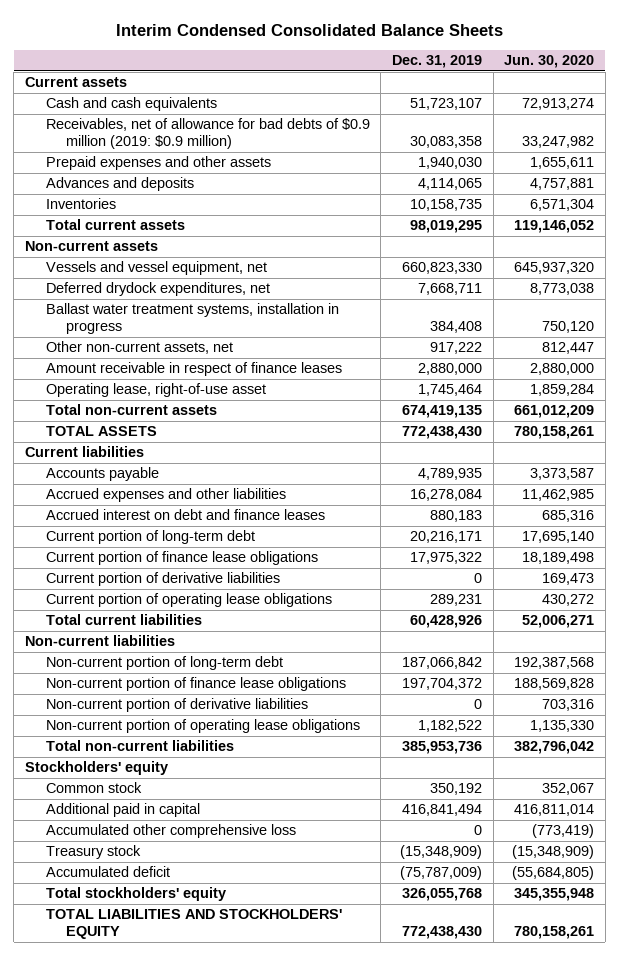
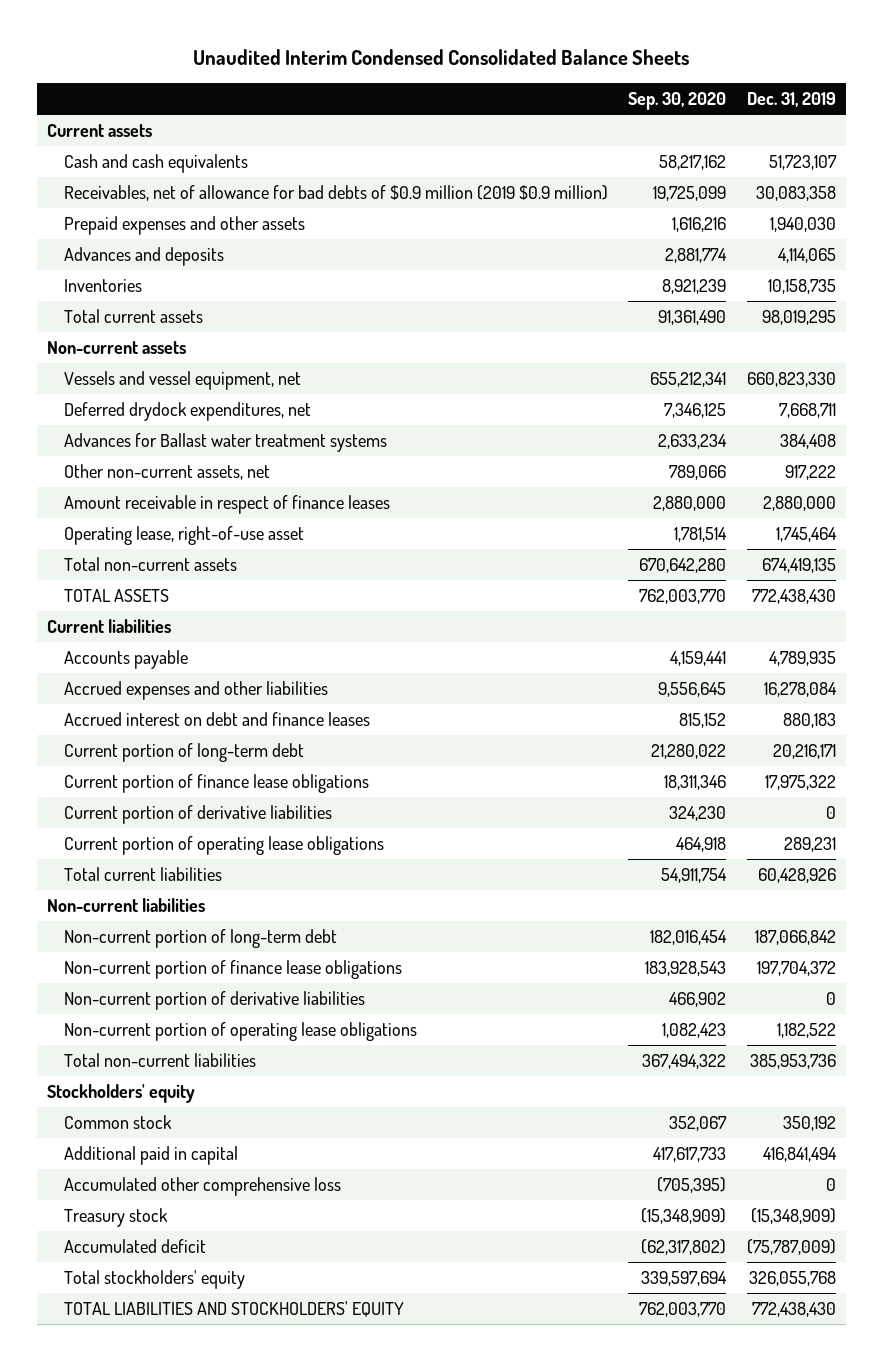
[115,23,503,36] Interim Condensed Consolidated Balance Sheets -> [193,48,690,65] Unaudited Interim Condensed Consolidated Balance Sheets
[504,55,595,69] Jun. 30, 2020 -> none
none -> [628,92,727,111] Sep. 30, 2020
[45,118,370,150] Receivables, net of allowance for bad debts of $0.9 million (2019: $0.9 million) -> [64,185,609,202] Receivables, net of allowance for bad debts of $0.9 million (2019 $0.9 million)
[45,303,339,335] Ballast water treatment systems, installation in progress -> [64,433,388,453] Advances for Ballast water treatment systems

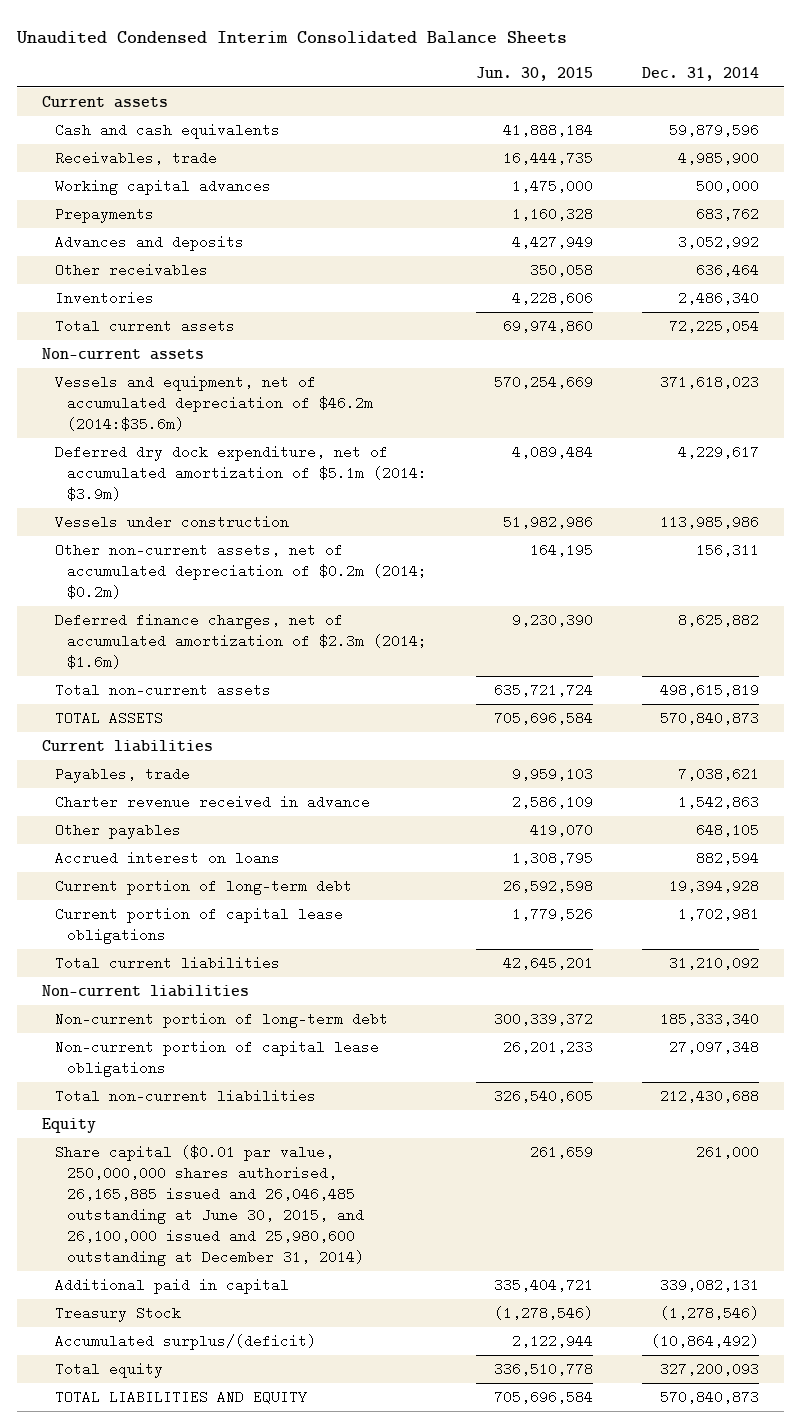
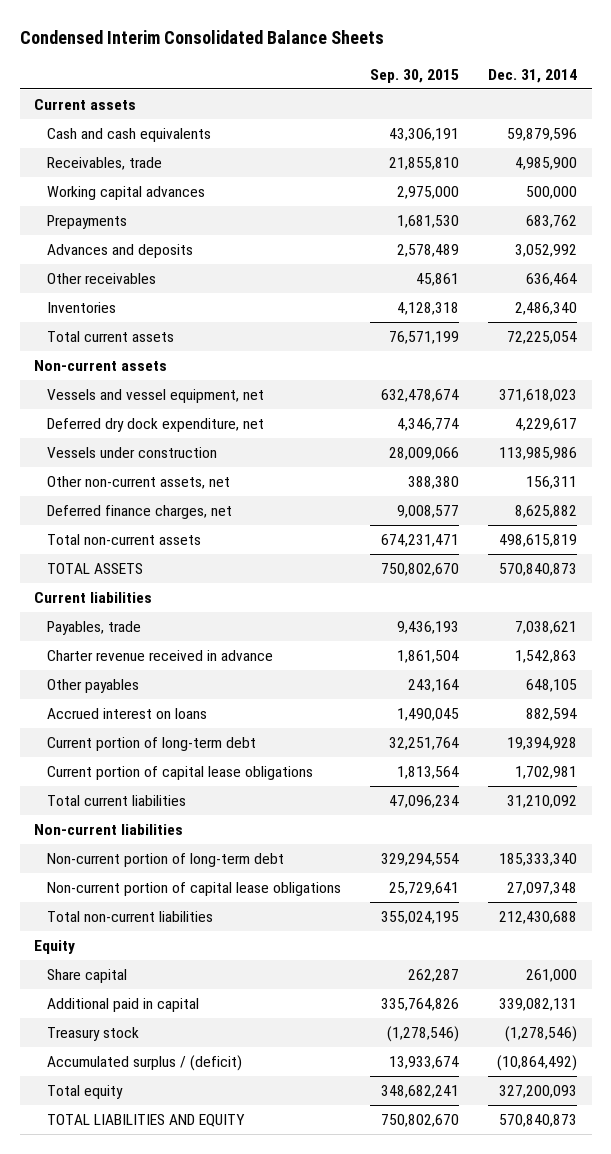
[16,30,568,44] Unaudited Condensed Interim Consolidated Balance Sheets -> [19,29,384,44] Condensed Interim Consolidated Balance Sheets
[476,66,594,81] Jun. 30, 2015 -> none
none -> [369,68,459,83] Sep. 30, 2015
[54,374,374,431] Vessels and equipment, net of accumulated depreciation of $46.2m (2014:$35.6m) -> [46,389,264,404] Vessels and vessel equipment, net
[54,444,428,501] Deferred dry dock expenditure, net of accumulated amortization of $5.1m (2014: $3.9m) -> [46,418,264,433] Deferred dry dock expenditure, net
[54,542,428,599] Other non-current assets, net of accumulated depreciation of $0.2m (2014; $0.2m) -> [46,476,230,490] Other non-current assets, net
[54,612,428,669] Deferred finance charges, net of accumulated amortization of $2.3m (2014; $1.6m) -> [46,505,232,520] Deferred finance charges, net
[54,1144,365,1267] Share capital ($0.01 par value, 250,000,000 shares authorised, 26,165,885 issued and 26,046,485 outstanding at June 30, 2015, and 26,100,000 issued and 25,980,600 outstanding at December 31, 2014) -> [46,969,127,984] Share capital
[54,1305,181,1322] Treasury Stock -> [46,1027,139,1042] Treasury stock
[54,1333,316,1350] Accumulated surplus/(deficit) -> [46,1055,242,1072] Accumulated surplus / (deficit)

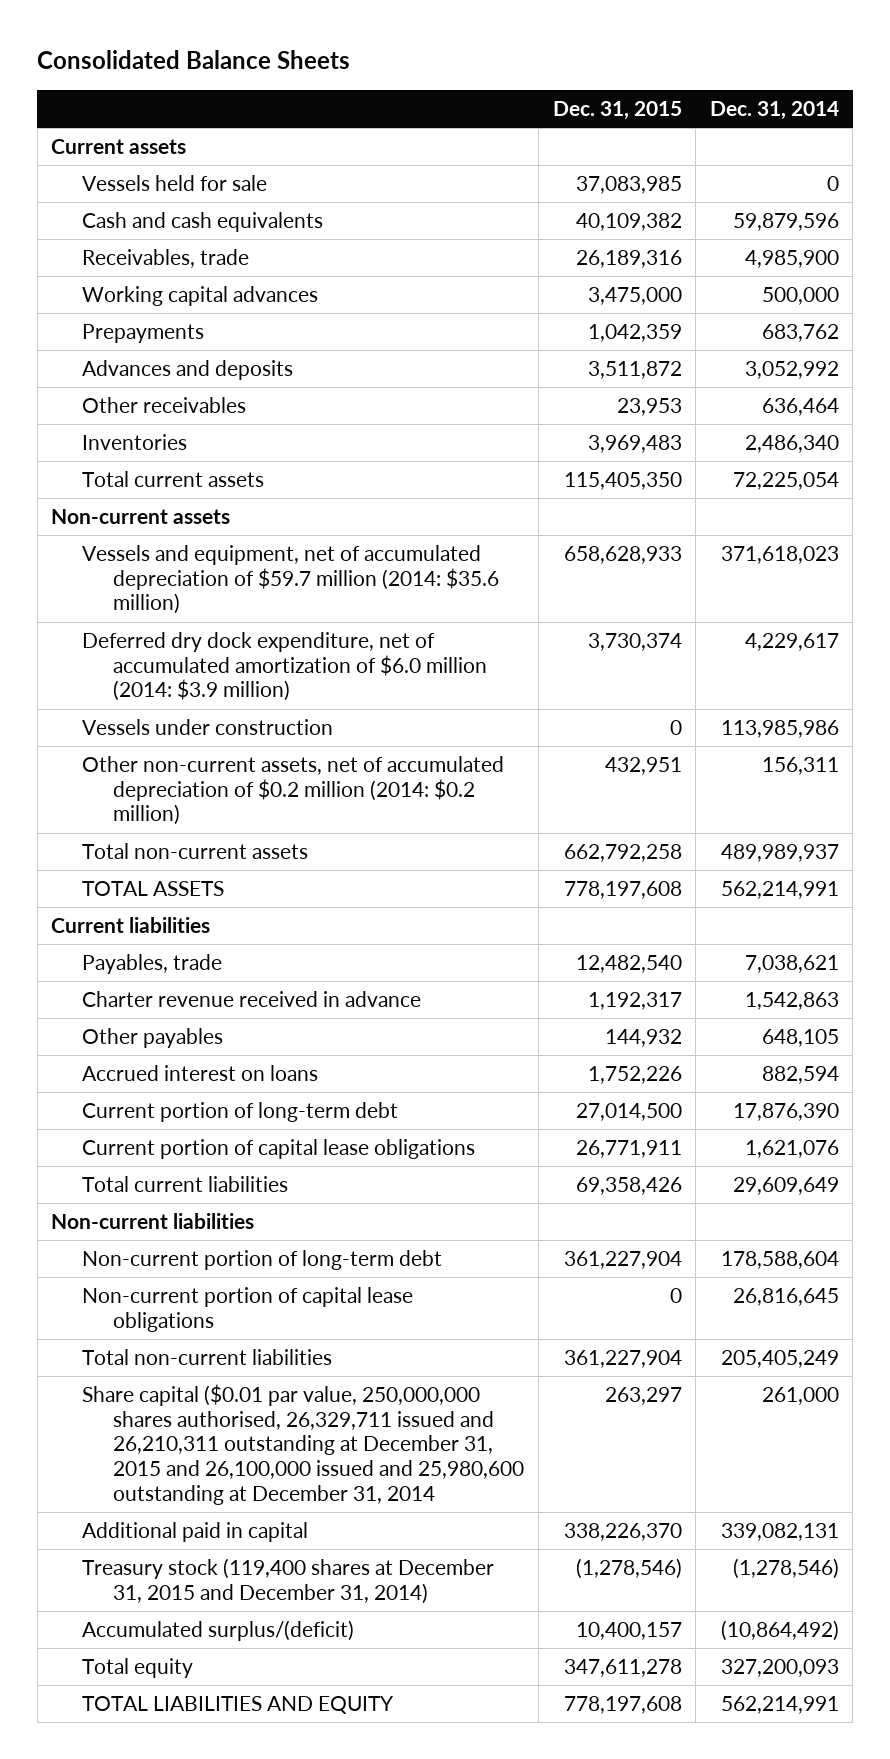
[19,29,384,44] Condensed Interim Consolidated Balance Sheets -> [37,50,351,70] Consolidated Balance Sheets
[369,68,459,83] Sep. 30, 2015 -> none
none -> [552,101,682,121] Dec. 31, 2015
none -> [82,175,268,192] Vessels held for sale
[46,389,264,404] Vessels and vessel equipment, net -> [82,545,500,615] Vessels and equipment, net of accumulated depreciation of $59.7 million (2014: $35.6 million)
[46,418,264,433] Deferred dry dock expenditure, net -> [82,632,488,702] Deferred dry dock expenditure, net of accumulated amortization of $6.0 million (2014: $3.9 million)
[46,505,232,520] Deferred finance charges, net -> none
[46,476,230,490] Other non-current assets, net -> [82,756,505,826] Other non-current assets, net of accumulated depreciation of $0.2 million (2014: $0.2 million)
[499,534,578,548] 498,615,819 -> [720,844,839,863] 489,989,937
[499,563,578,577] 570,840,873 -> [720,881,839,900] 562,214,991
[507,737,578,751] 19,394,928 -> [732,1103,839,1122] 17,876,390
[515,766,578,780] 1,702,981 -> [744,1140,839,1159] 1,621,076
[507,795,578,809] 31,210,092 -> [732,1177,839,1196] 29,609,649
[34,940,76,955] Equity -> none
[499,853,578,867] 185,333,340 -> [720,1251,839,1270] 178,588,604
[507,882,578,896] 27,097,348 -> [732,1288,839,1307] 26,816,645
[499,911,578,925] 212,430,688 -> [720,1350,839,1369] 205,405,249
[46,969,127,984] Share capital -> [82,1384,525,1505] Share capital ($0.01 par value, 250,000,000 shares authorised, 26,329,711 issued and 26,210,311 outstanding at December 31, 2015 and 26,100,000 issued and 25,980,600 outstanding at December 31, 2014
[46,1027,139,1042] Treasury stock -> [82,1558,495,1604] Treasury stock (119,400 shares at December 31, 2015 and December 31, 2014)
[46,1055,242,1072] Accumulated surplus / (deficit) -> [82,1620,355,1642] Accumulated surplus/(deficit)
[499,1114,578,1128] 570,840,873 -> [720,1696,839,1715] 562,214,991

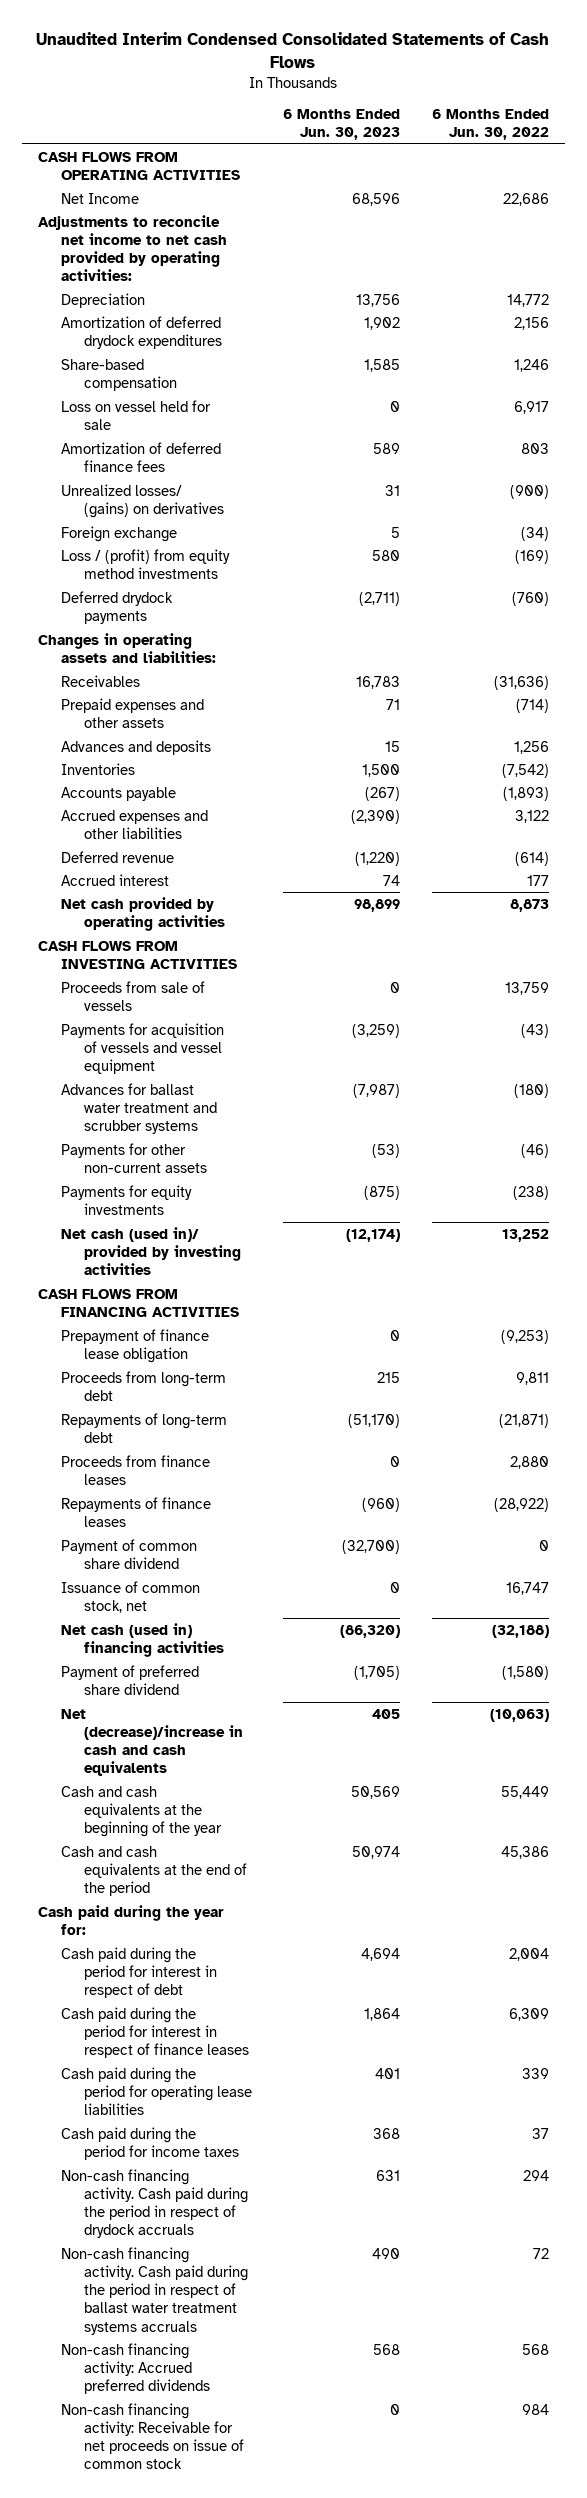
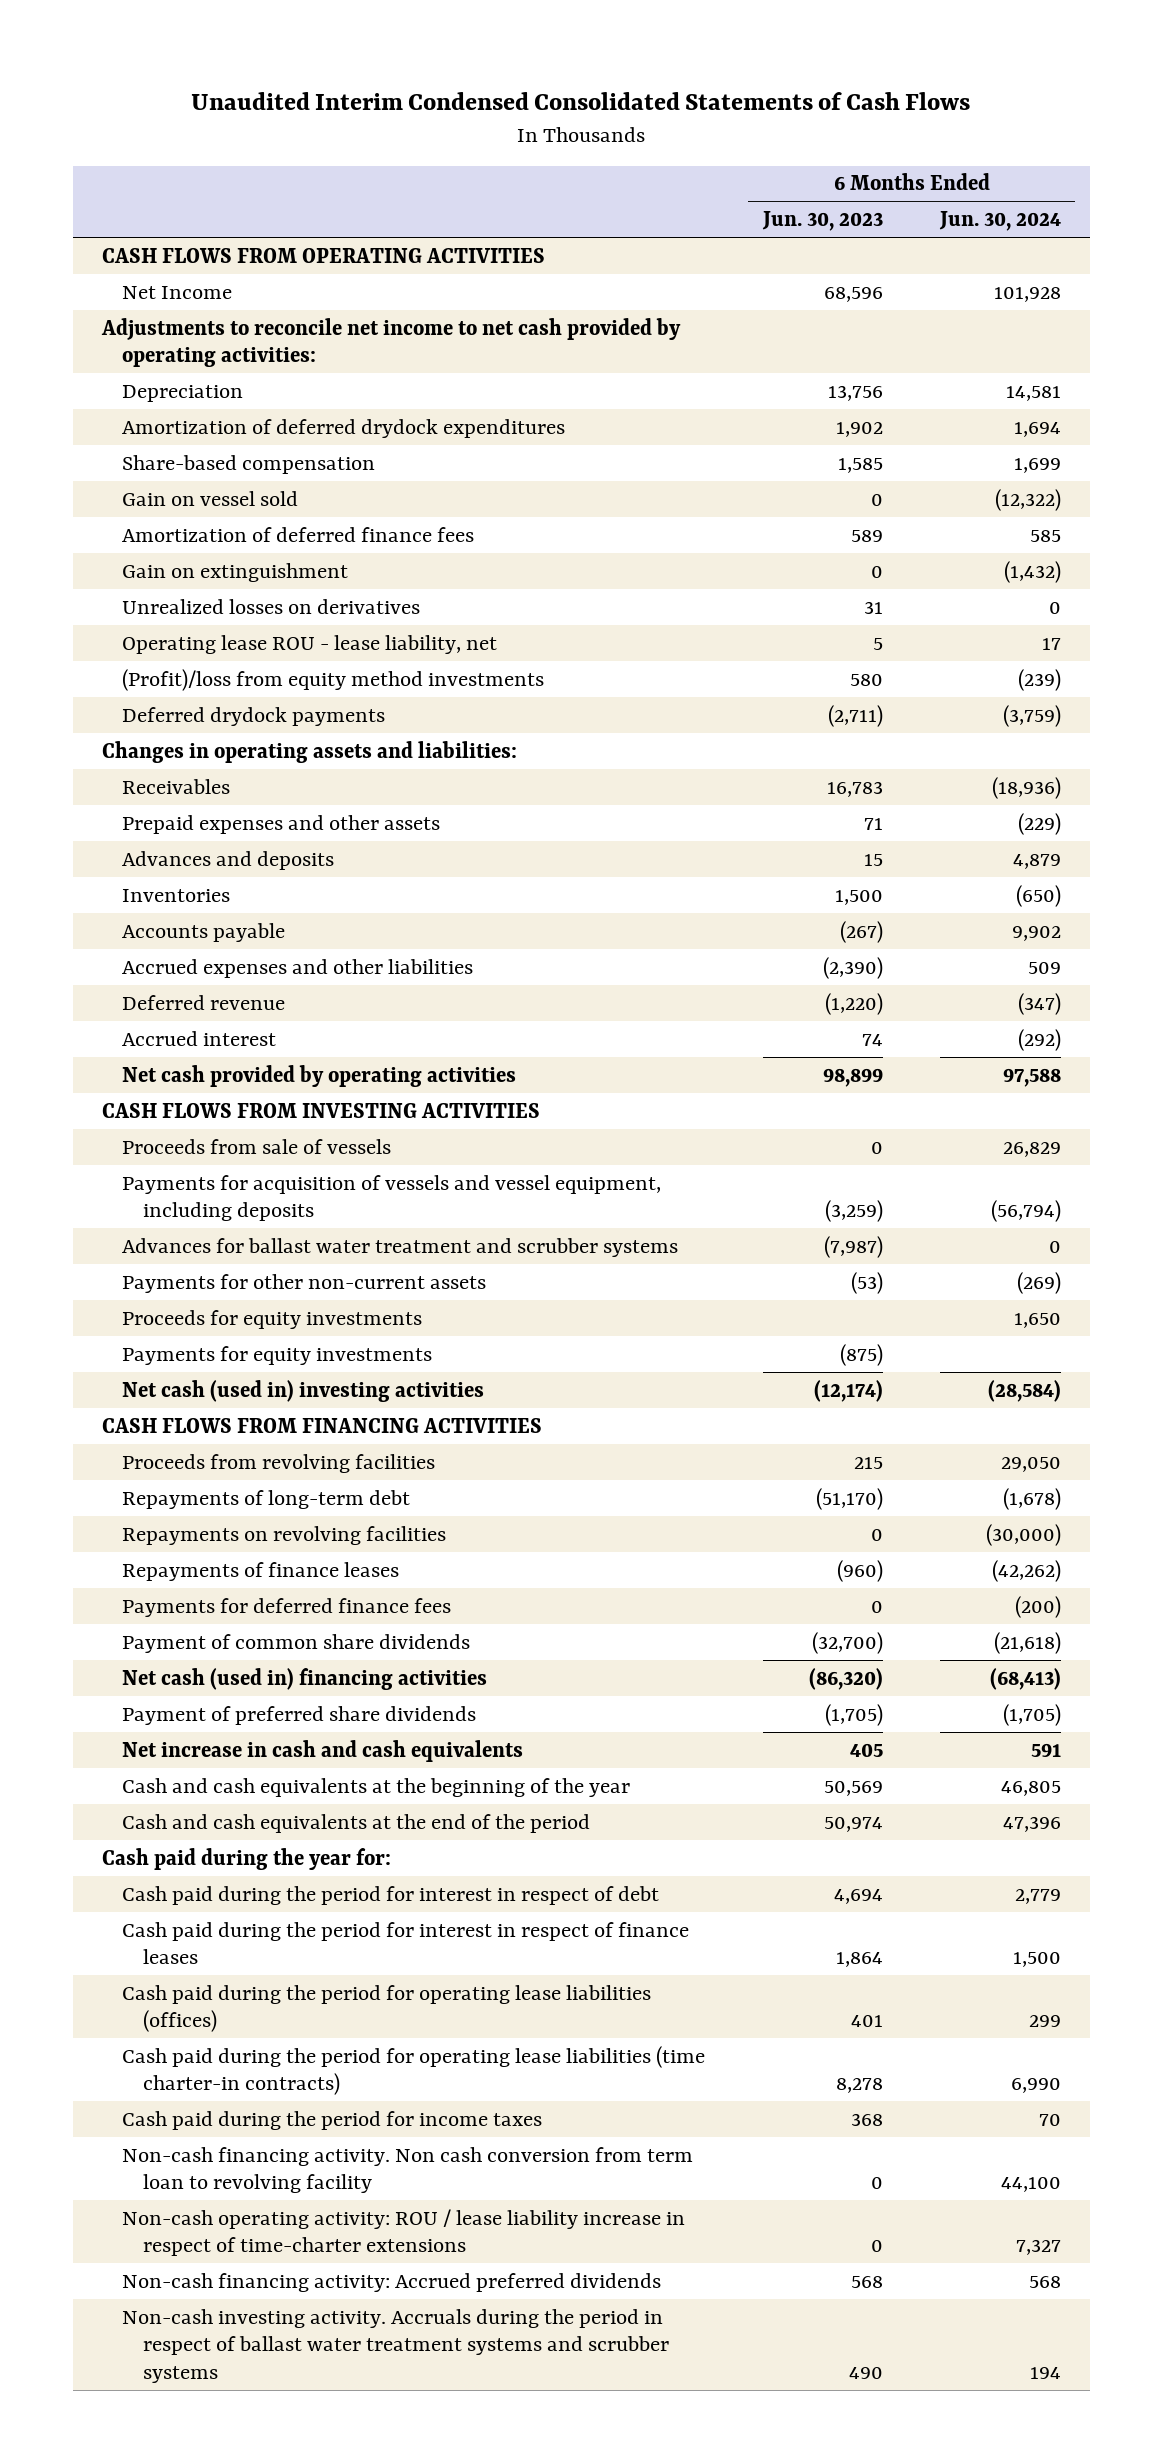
[432,108,550,141] 6 Months Ended Jun. 30, 2022 -> none
none -> [938,210,1061,231] Jun. 30, 2024
[60,399,211,430] Loss on vessel held for sale -> [122,490,299,506] Gain on vessel sold
[60,525,177,542] Foreign exchange -> none
none -> [122,562,349,582] Gain on extinguishment
[60,483,224,518] Unrealized losses/ (gains) on derivatives -> [122,598,421,614] Unrealized losses on derivatives
none -> [122,634,498,654] Operating lease ROU - lease liability, net
[60,548,230,579] Loss / (profit) from equity method investments -> [122,668,545,691] (Profit)/loss from equity method investments
[60,1022,224,1075] Payments for acquisition of vessels and vessel equipment -> [122,1174,662,1222] Payments for acquisition of vessels and vessel equipment, including deposits
none -> [122,1309,423,1329] Proceeds for equity investments
[60,1226,241,1276] Net cash (used in)/ provided by investing activities -> [122,1379,485,1402] Net cash (used in) investing activities
[60,1328,209,1363] Prepayment of finance lease obligation -> none
[60,1370,226,1401] Proceeds from long-term debt -> [122,1453,436,1473] Proceeds from revolving facilities
[60,1454,210,1485] Proceeds from finance leases -> none
none -> [122,1525,447,1545] Repayments on revolving facilities
[60,1580,200,1613] Issuance of common stock, net -> none
none -> [122,1597,452,1617] Payments for deferred finance fees
[60,1538,197,1569] Payment of common share dividend -> [122,1633,471,1653] Payment of common share dividends
[60,1664,199,1695] Payment of preferred share dividend -> [122,1705,477,1725] Payment of preferred share dividends
[60,1708,243,1777] Net (decrease)/increase in cash and cash equivalents -> [122,1739,524,1762] Net increase in cash and cash equivalents
[60,2066,252,2116] Cash paid during the period for operating lease liabilities -> [122,1984,652,2033] Cash paid during the period for operating lease liabilities (offices)
none -> [122,2045,706,2096] Cash paid during the period for operating lease liabilities (time charter-in contracts)
[60,2168,248,2239] Non-cash financing activity. Cash paid during the period in respect of drydock accruals -> none
[60,2246,248,2335] Non-cash financing activity. Cash paid during the period in respect of ballast water treatment systems accruals -> none
none -> [122,2146,694,2194] Non-cash financing activity. Non cash conversion from term loan to revolving facility
none -> [122,2208,686,2257] Non-cash operating activity: ROU / lease liability increase in respect of time-charter extensions
[60,2402,244,2470] Non-cash financing activity: Receivable for net proceeds on issue of common stock -> none
none -> [122,2308,669,2384] Non-cash investing activity. Accruals during the period in respect of ballast water treatment systems and scrubber systems

